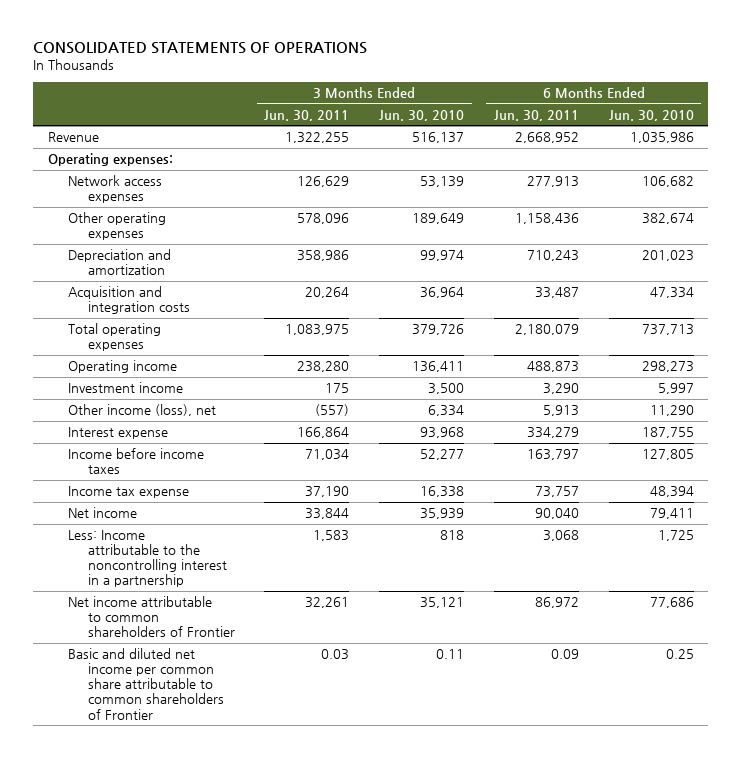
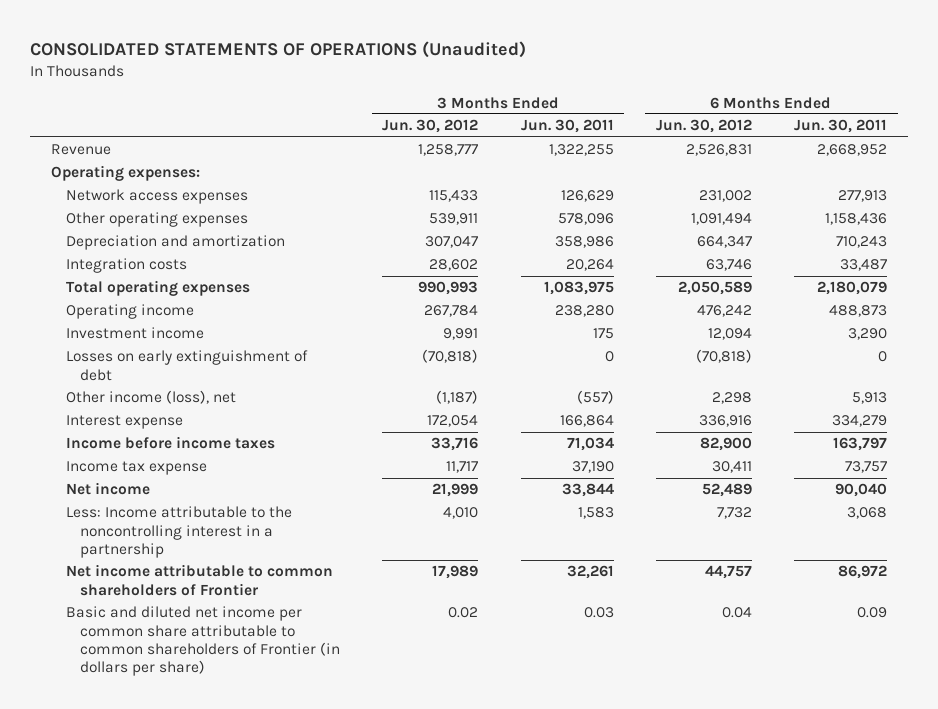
[33,42,368,55] CONSOLIDATED STATEMENTS OF OPERATIONS -> [30,40,527,58] CONSOLIDATED STATEMENTS OF OPERATIONS (Unaudited)
[379,109,465,121] Jun. 30, 2010 -> none
[608,109,694,121] Jun. 30, 2010 -> none
none -> [382,119,479,134] Jun. 30, 2012
none -> [655,119,752,134] Jun. 30, 2012
[67,286,190,315] Acquisition and integration costs -> [65,258,187,274] Integration costs
none -> [65,350,308,381] Losses on early extinguishment of debt
[67,648,224,720] Basic and diluted net income per common share attributable to common shareholders of Frontier -> [65,606,341,677] Basic and diluted net income per common share attributable to common shareholders of Frontier (in dollars per share)

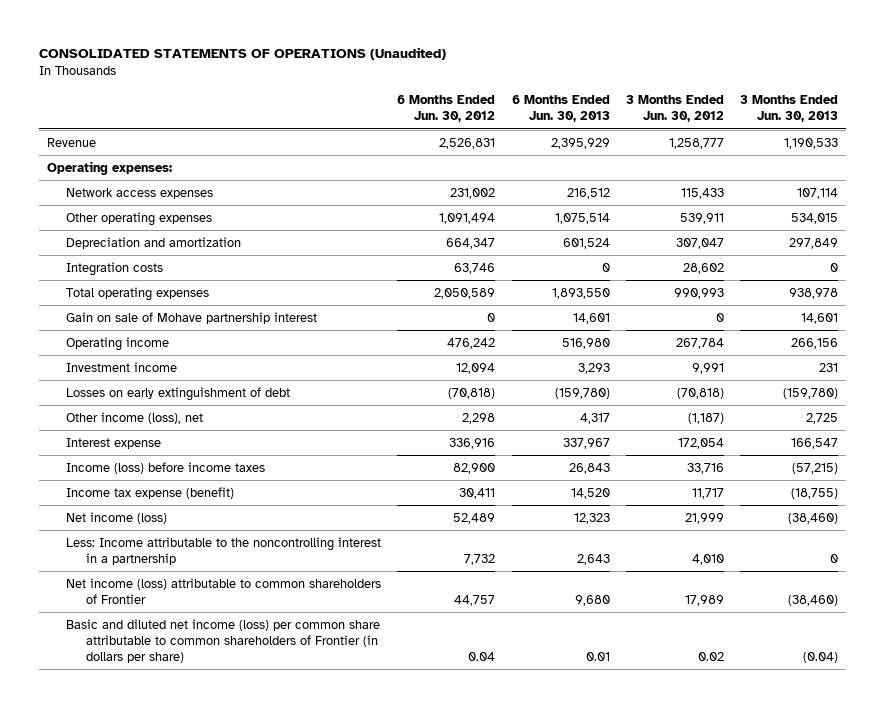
[520,119,614,134] Jun. 30, 2011 -> none
[794,119,888,134] Jun. 30, 2011 -> none
none -> [511,95,610,123] 6 Months Ended Jun. 30, 2013
none -> [739,95,838,123] 3 Months Ended Jun. 30, 2013
none -> [66,311,318,324] Gain on sale of Mohave partnership interest
[65,436,275,450] Income before income taxes -> [66,461,266,474] Income (loss) before income taxes
[65,461,207,476] Income tax expense -> [66,486,235,499] Income tax expense (benefit)
[65,482,150,496] Net income -> [66,511,168,524] Net income (loss)
[65,564,333,596] Net income attributable to common shareholders of Frontier -> [66,577,382,604] Net income (loss) attributable to common shareholders of Frontier
[65,606,341,677] Basic and diluted net income per common share attributable to common shareholders of Frontier (in dollars per share) -> [66,618,381,663] Basic and diluted net income (loss) per common share attributable to common shareholders of Frontier (in dollars per share)

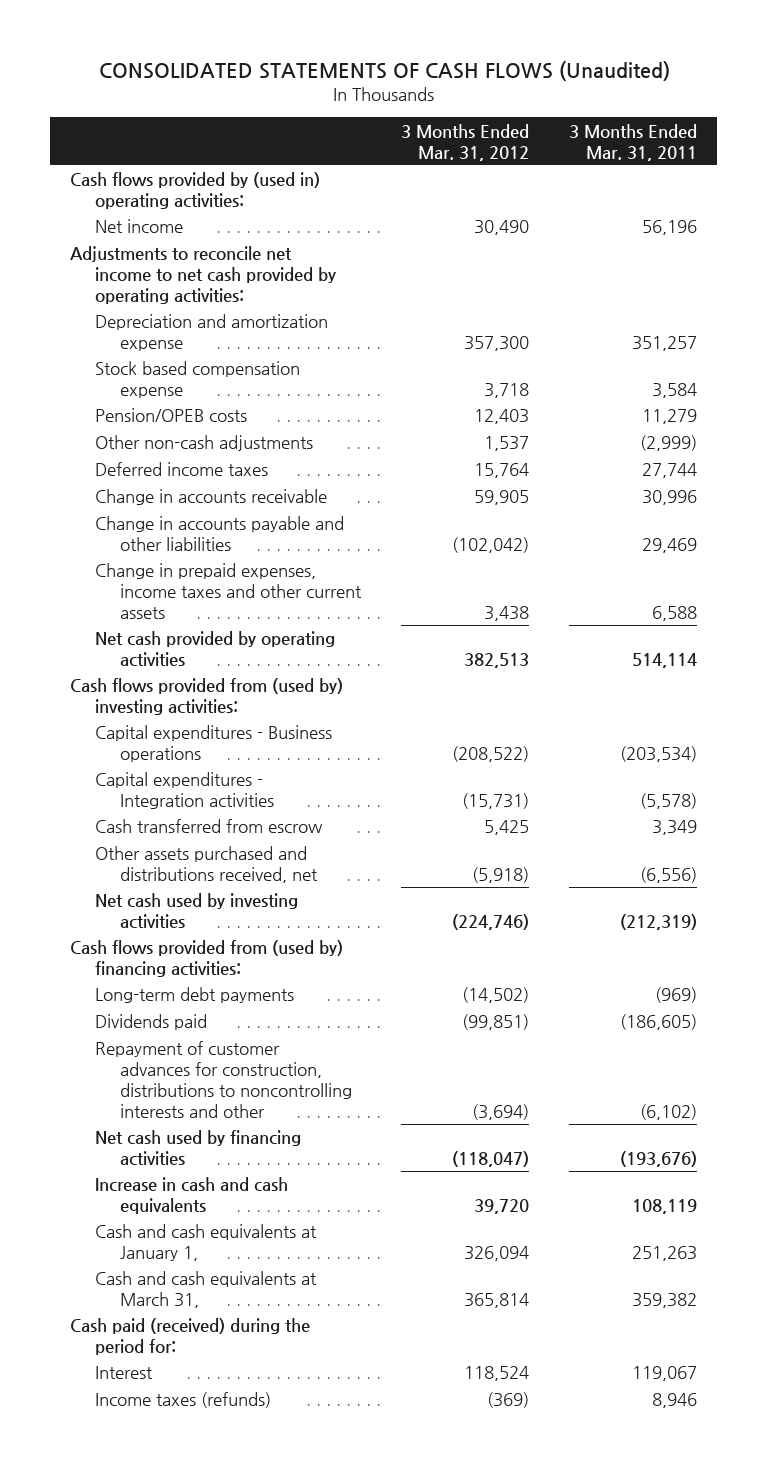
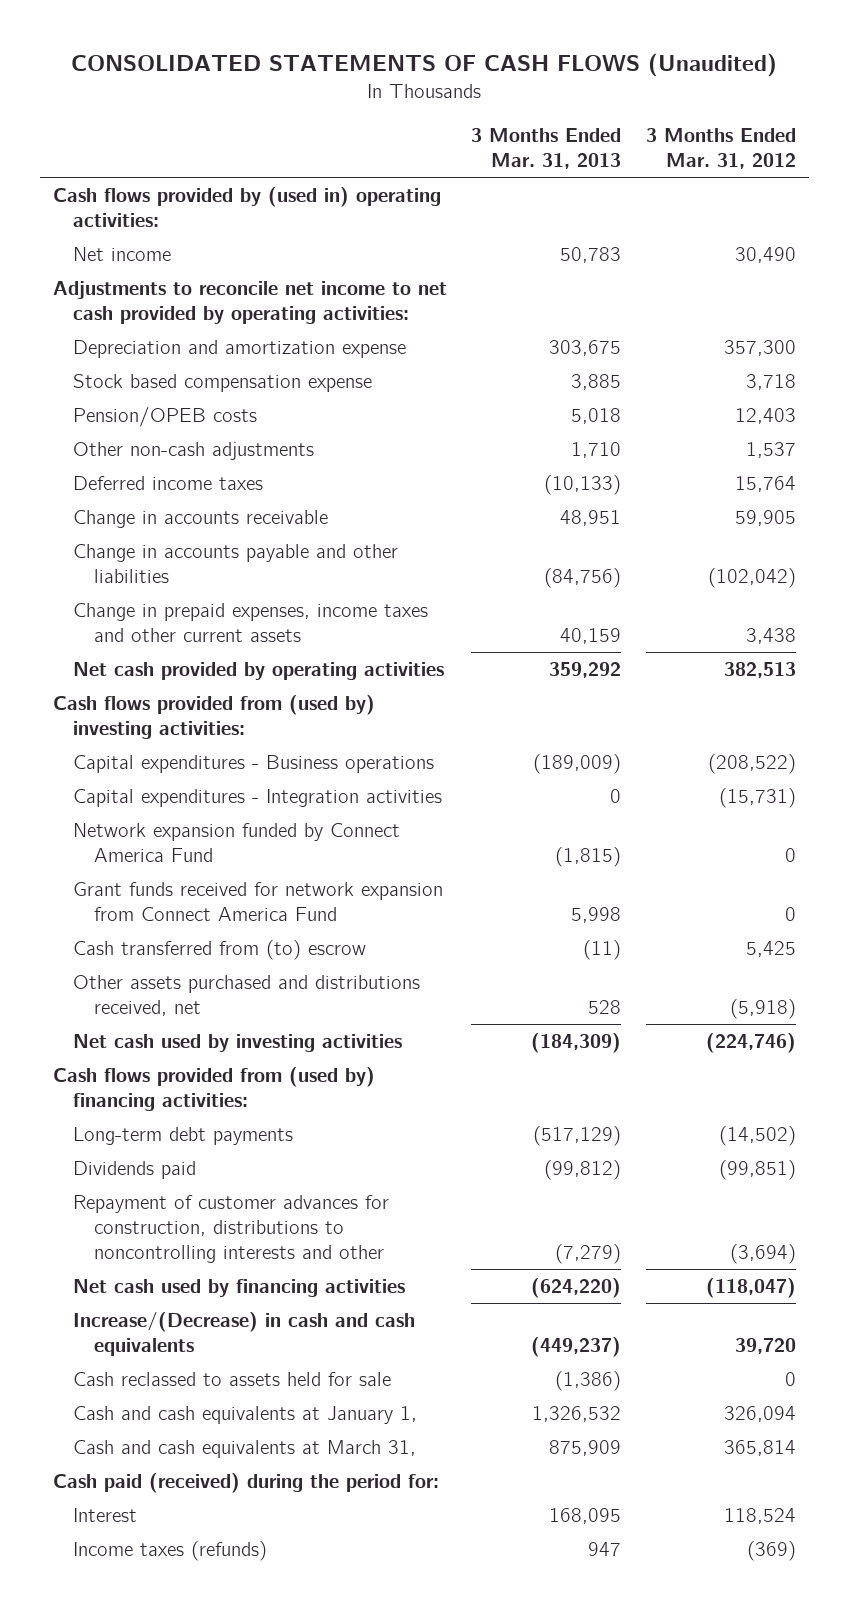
[569,123,698,161] 3 Months Ended Mar. 31, 2011 -> none
none -> [471,127,622,169] 3 Months Ended Mar. 31, 2013
none -> [73,823,401,863] Network expansion funded by Connect America Fund
none -> [73,882,444,922] Grant funds received for network expansion from Connect America Fund
[95,819,324,834] Cash transferred from escrow -> [73,940,367,961] Cash transferred from (to) escrow
[95,1177,289,1215] Increase in cash and cash equivalents -> [73,1312,416,1357] Increase/(Decrease) in cash and cash equivalents
none -> [73,1372,392,1387] Cash reclassed to assets held for sale

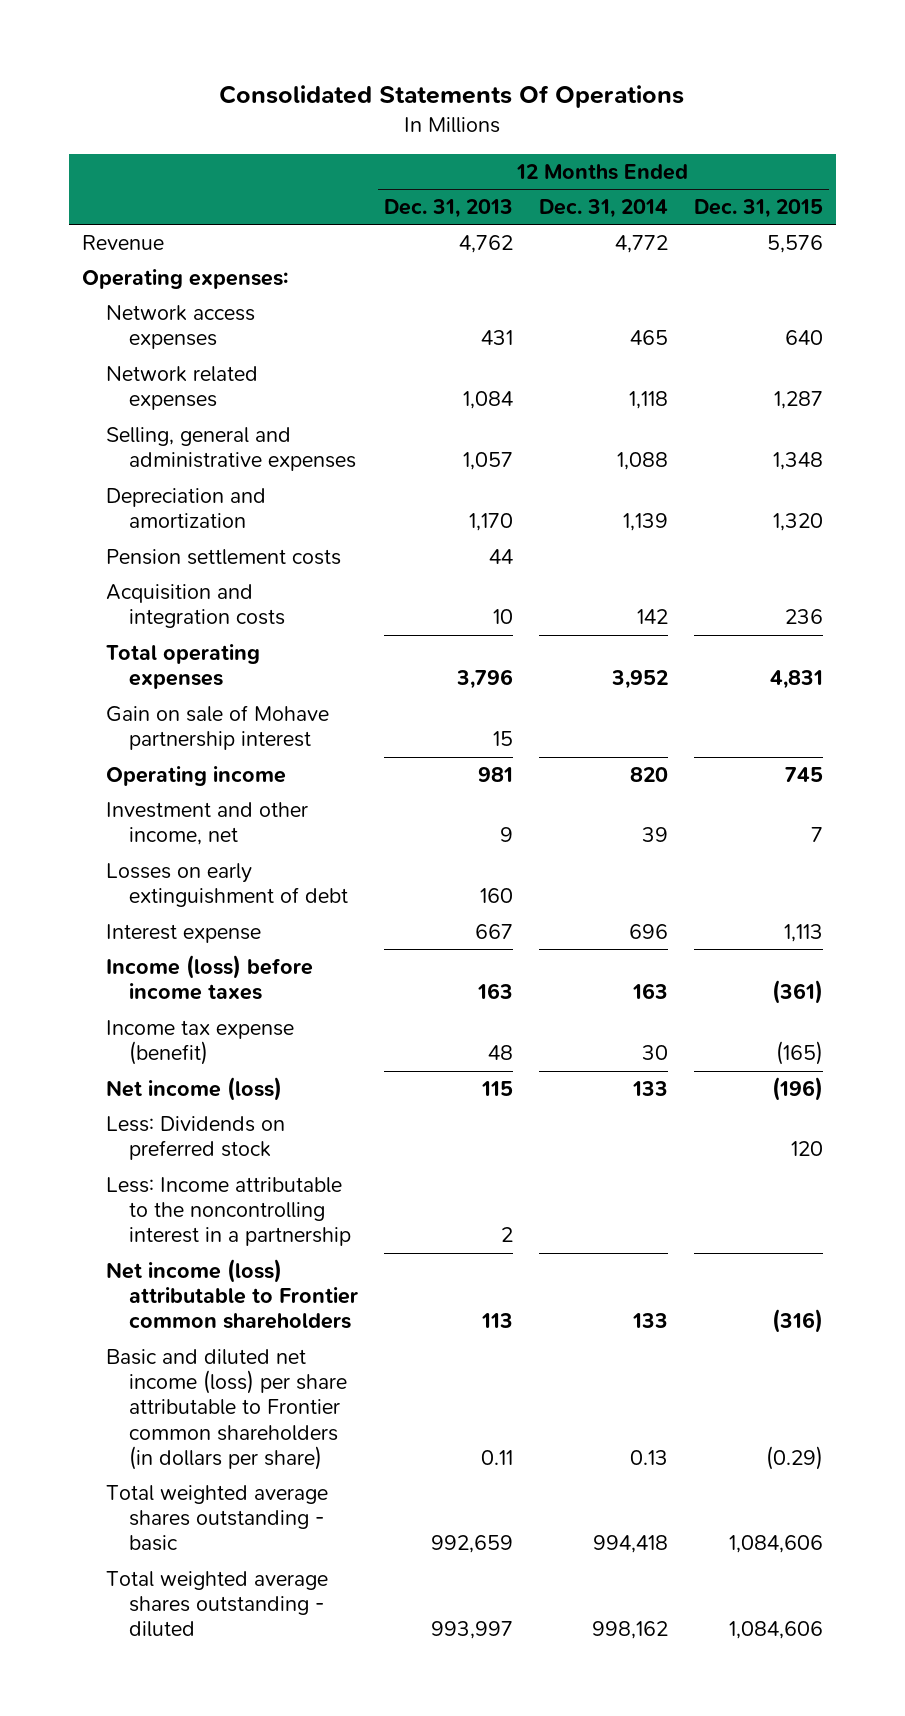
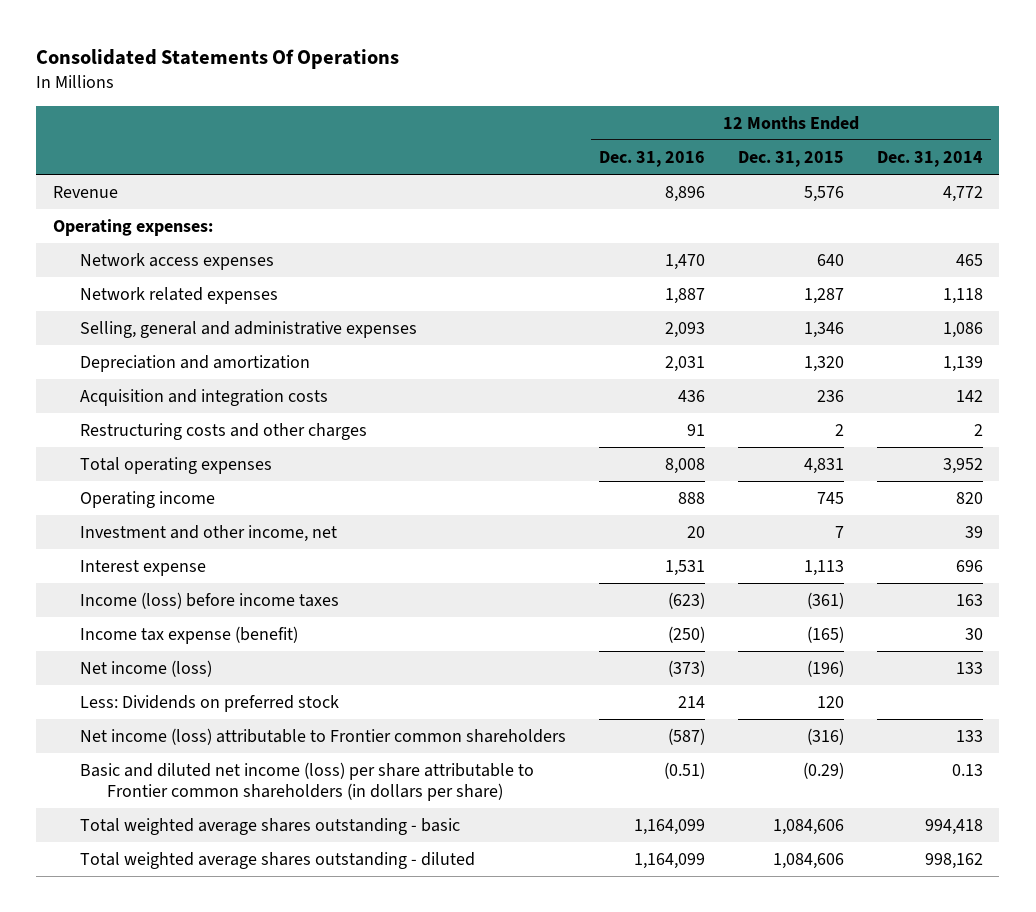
[383,199,513,219] Dec. 31, 2013 -> none
none -> [598,150,705,167] Dec. 31, 2016
[616,452,668,471] 1,088 -> [942,322,983,339] 1,086
[772,452,823,471] 1,348 -> [803,322,844,339] 1,346
[105,549,341,566] Pension settlement costs -> none
none -> [79,423,367,441] Restructuring costs and other charges
[105,705,329,751] Gain on sale of Mohave partnership interest -> none
[105,863,349,908] Losses on early extinguishment of debt -> none
[105,1177,352,1247] Less: Income attributable to the noncontrolling interest in a partnership -> none

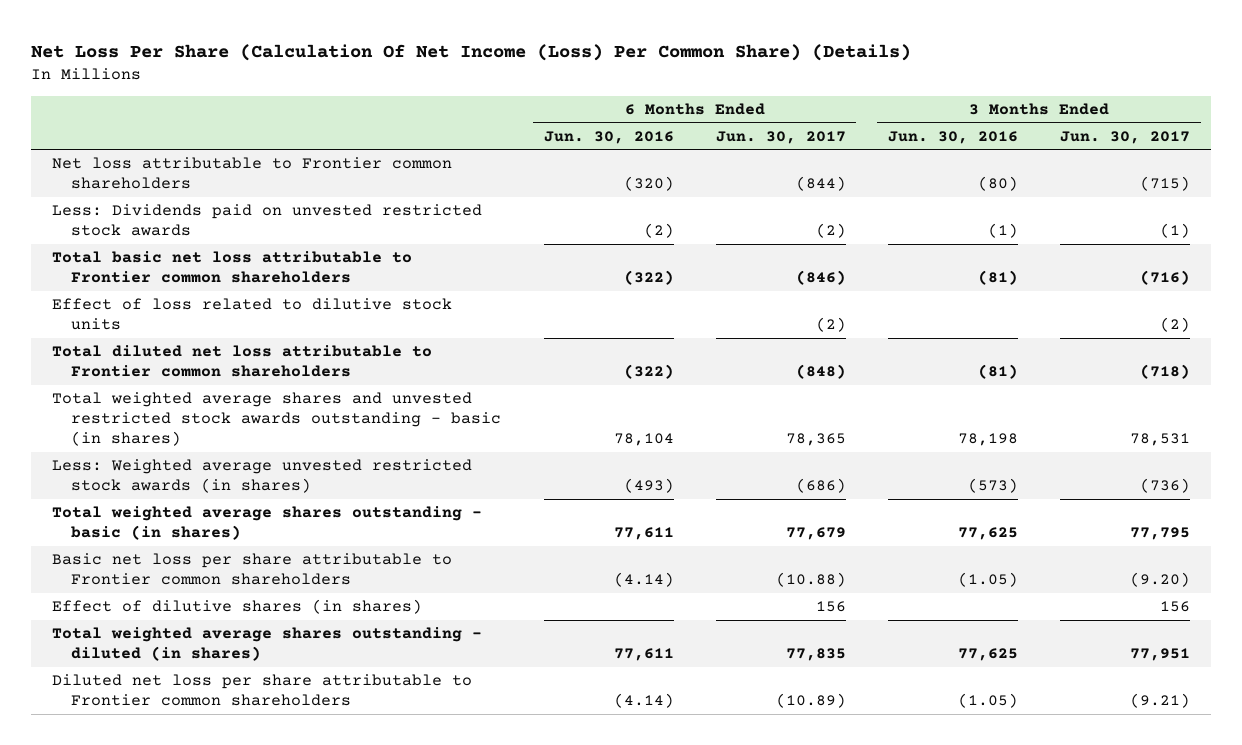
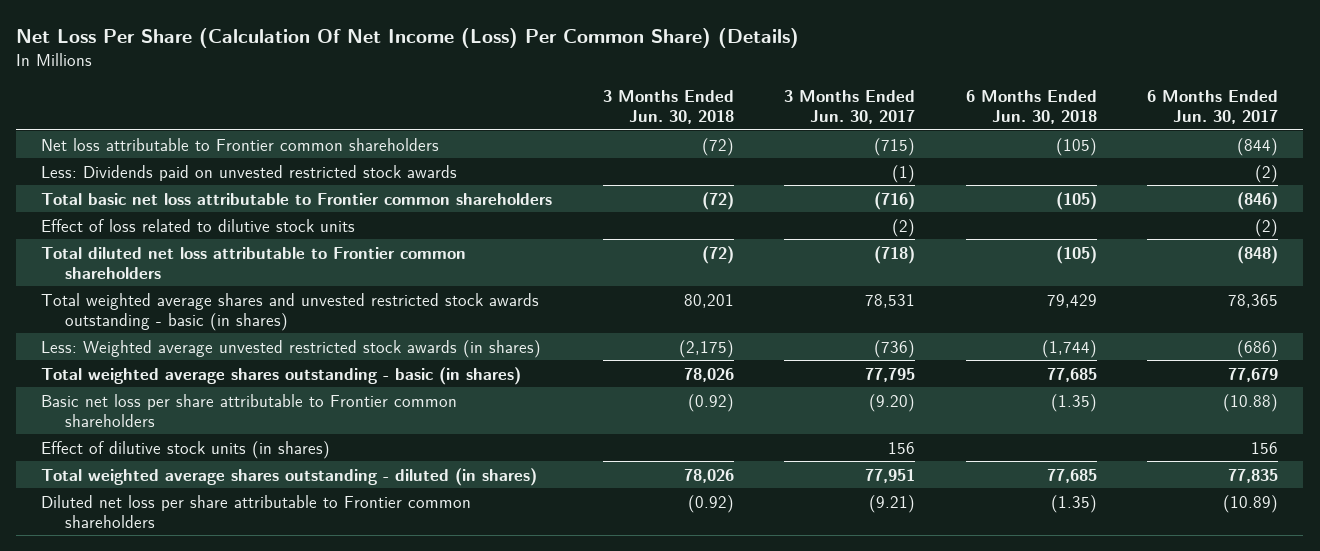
[543,130,674,144] Jun. 30, 2016 -> none
[887,130,1018,144] Jun. 30, 2016 -> none
none -> [602,90,734,125] 3 Months Ended Jun. 30, 2018
none -> [965,90,1097,125] 6 Months Ended Jun. 30, 2018
[52,599,423,615] Effect of dilutive shares (in shares) -> [41,440,331,459] Effect of dilutive stock units (in shares)

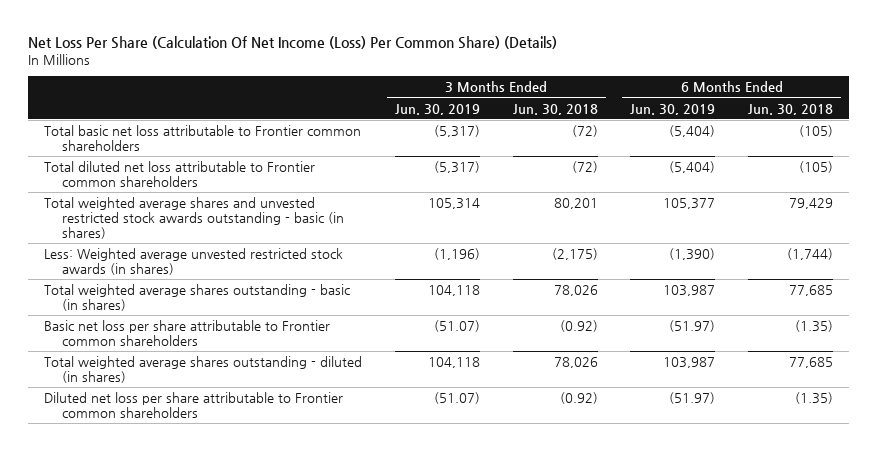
[784,90,916,125] 3 Months Ended Jun. 30, 2017 -> none
[1147,90,1279,125] 6 Months Ended Jun. 30, 2017 -> none
none -> [395,103,481,115] Jun. 30, 2019
none -> [630,103,716,115] Jun. 30, 2019
[41,137,440,151] Net loss attributable to Frontier common shareholders -> none
[41,164,458,181] Less: Dividends paid on unvested restricted stock awards -> none
[41,218,356,232] Effect of loss related to dilutive stock units -> none
[41,440,331,459] Effect of dilutive stock units (in shares) -> none

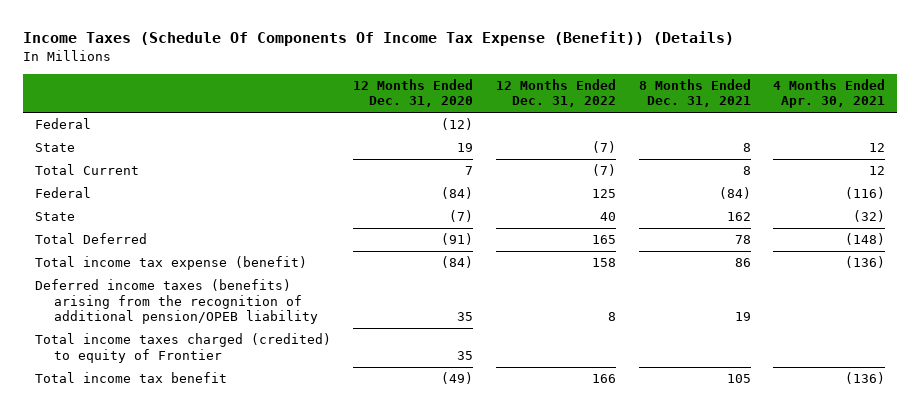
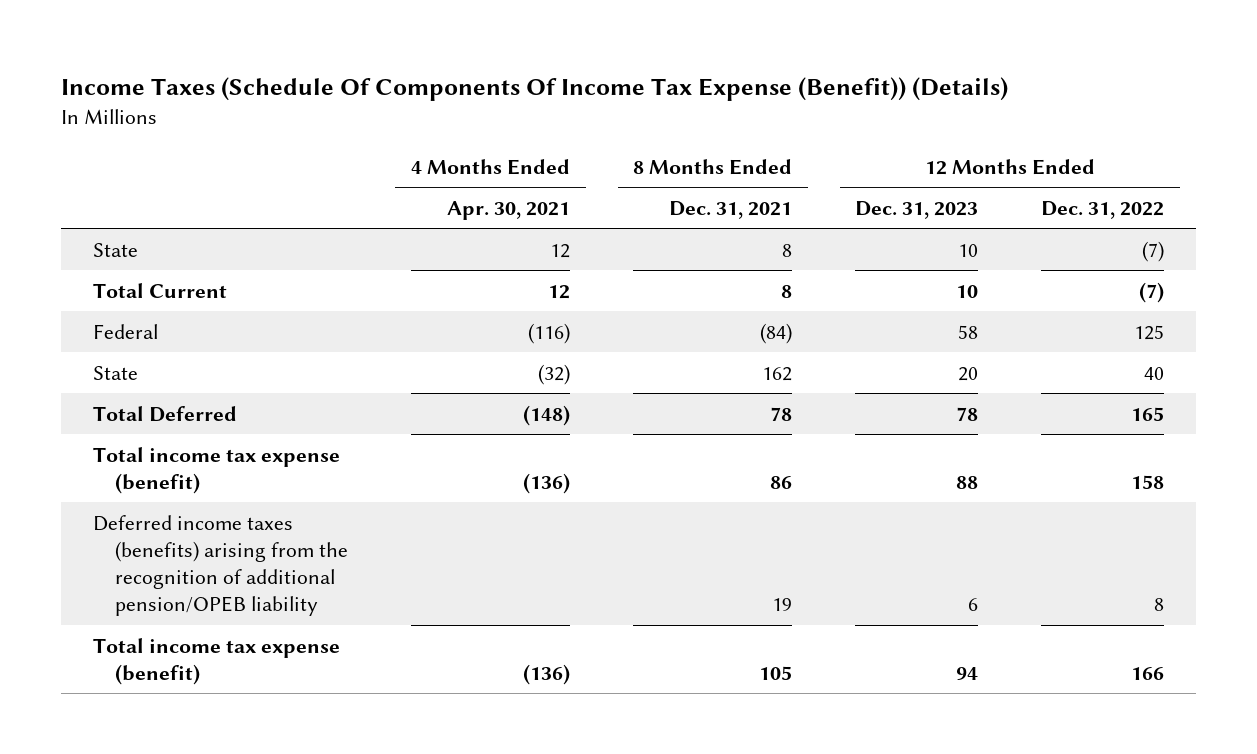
[353,78,474,108] 12 Months Ended Dec. 31, 2020 -> none
none -> [855,200,979,219] Dec. 31, 2023
[34,118,91,130] Federal -> none
[34,333,331,363] Total income taxes charged (credited) to equity of Frontier -> none
[34,372,227,384] Total income tax benefit -> [92,637,340,685] Total income tax expense (benefit)

